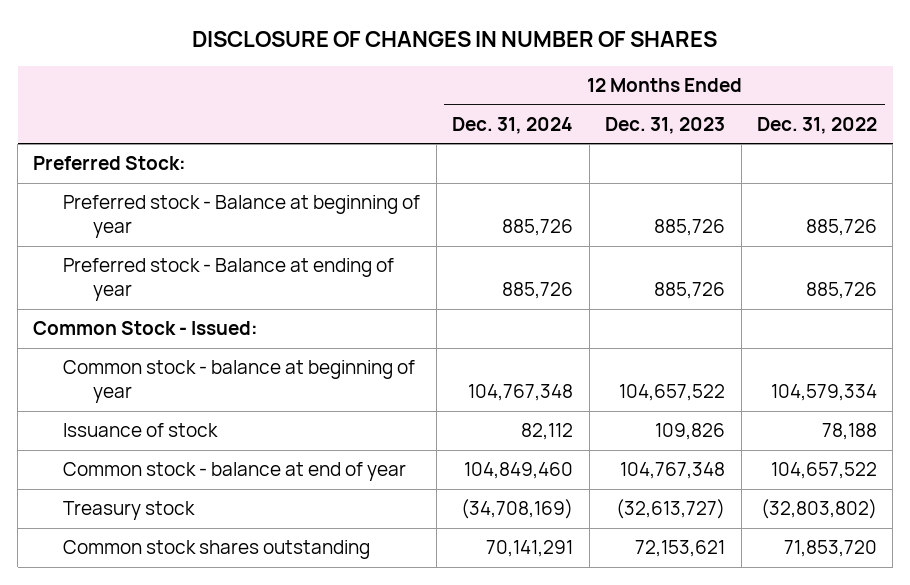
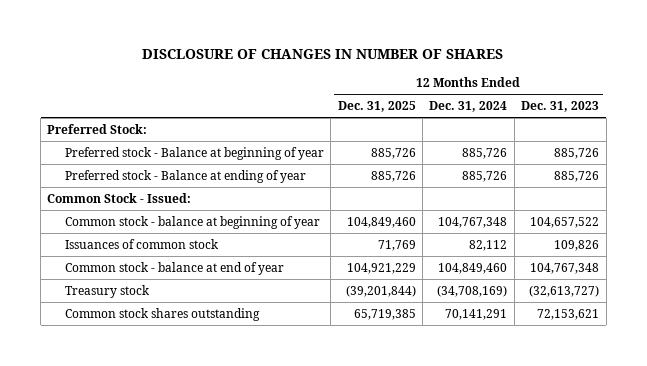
[756,116,877,134] Dec. 31, 2022 -> none
none -> [337,101,416,113] Dec. 31, 2025
[63,423,219,438] Issuance of stock -> [64,238,219,249] Issuances of common stock

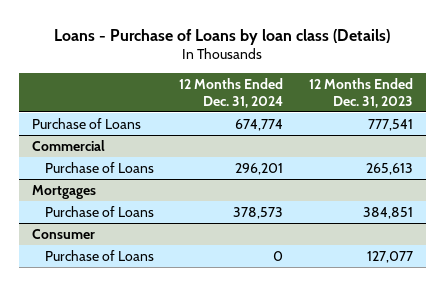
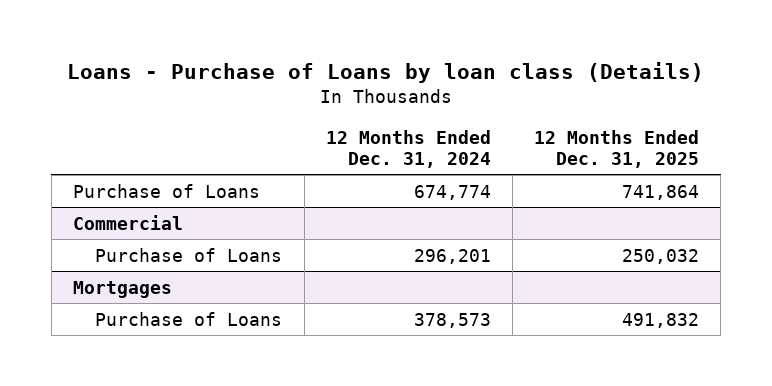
[308,78,413,108] 12 Months Ended Dec. 31, 2023 -> none
none -> [533,130,699,168] 12 Months Ended Dec. 31, 2025
[32,228,96,239] Consumer -> none
[44,249,154,261] Purchase of Loans -> none

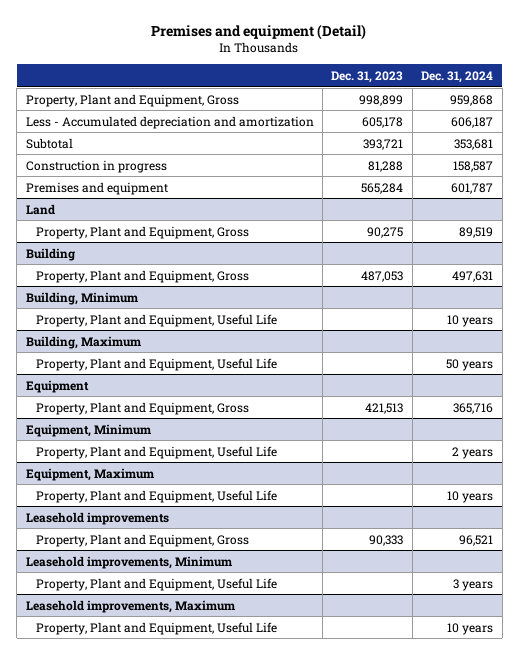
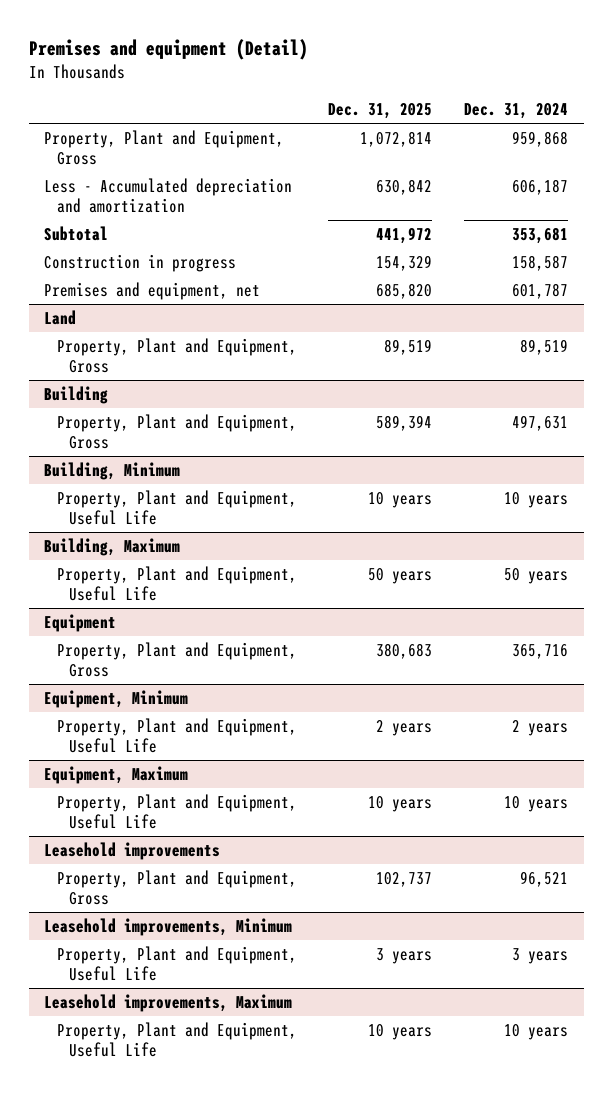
[331,71,404,84] Dec. 31, 2023 -> none
none -> [328,103,433,120] Dec. 31, 2025
[25,181,168,195] Premises and equipment -> [44,282,261,301] Premises and equipment, net

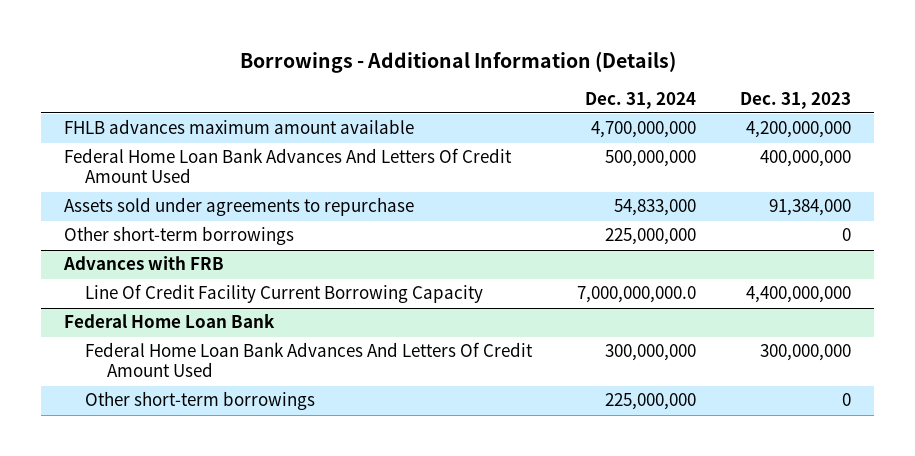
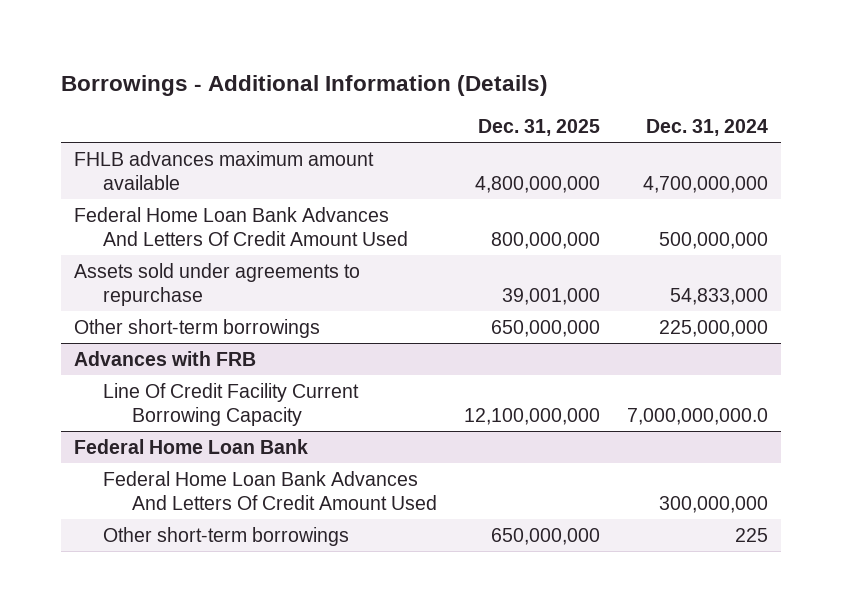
[740,91,852,109] Dec. 31, 2023 -> none
none -> [478,119,601,137] Dec. 31, 2025
[604,393,696,411] 225,000,000 -> [734,527,768,542] 225

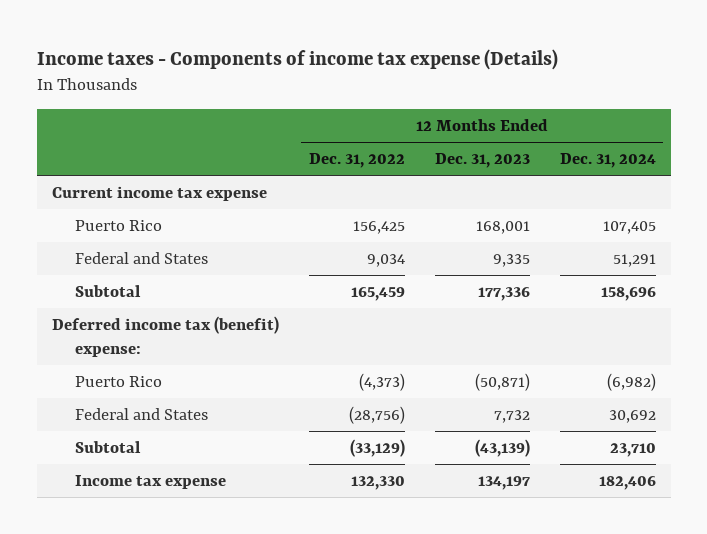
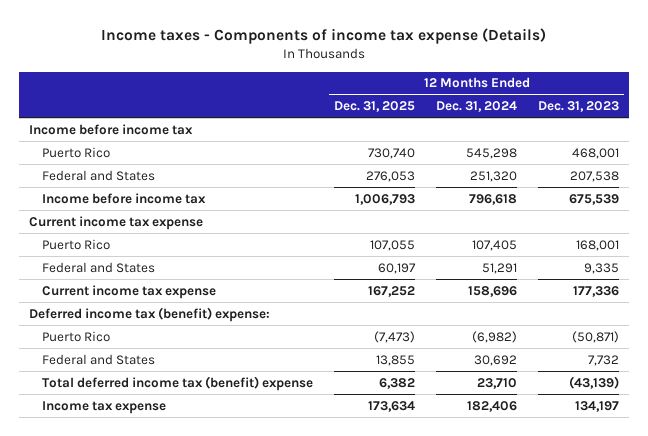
[308,153,405,169] Dec. 31, 2022 -> none
none -> [334,101,416,113] Dec. 31, 2025
none -> [29,123,194,135] Income before income tax
none -> [42,146,111,158] Puerto Rico
none -> [42,169,156,181] Federal and States
none -> [42,192,207,204] Income before income tax
[74,284,141,297] Subtotal -> [42,284,217,299] Current income tax expense
[74,440,141,453] Subtotal -> [42,375,314,391] Total deferred income tax (benefit) expense

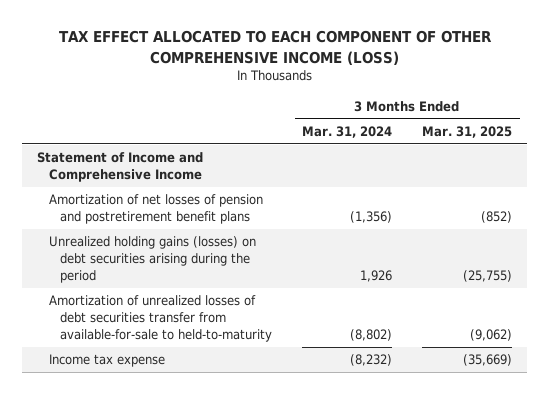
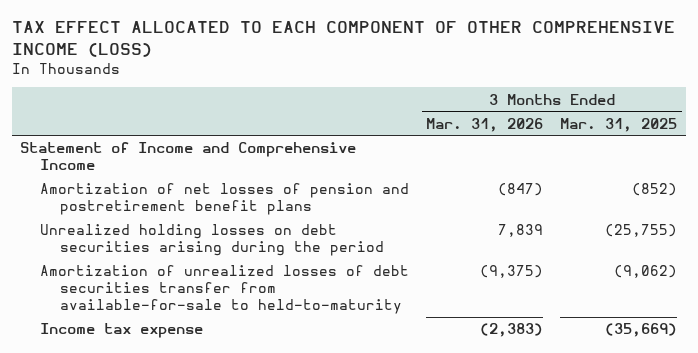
[302,125,393,138] Mar. 31, 2024 -> none
none -> [426,117,544,132] Mar. 31, 2026
[48,236,256,283] Unrealized holding gains (losses) on debt securities arising during the period -> [40,224,385,257] Unrealized holding losses on debt securities arising during the period

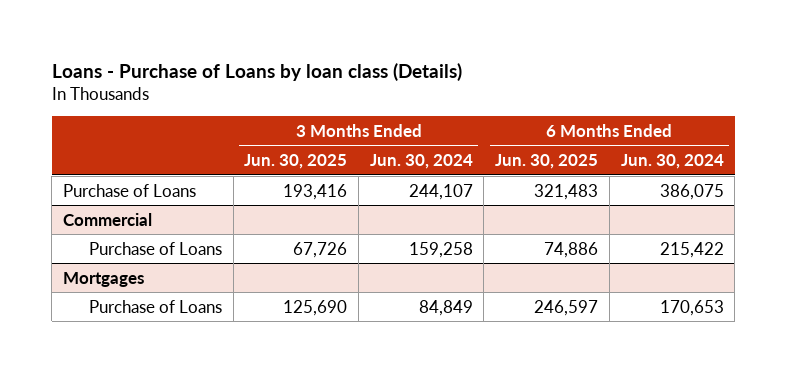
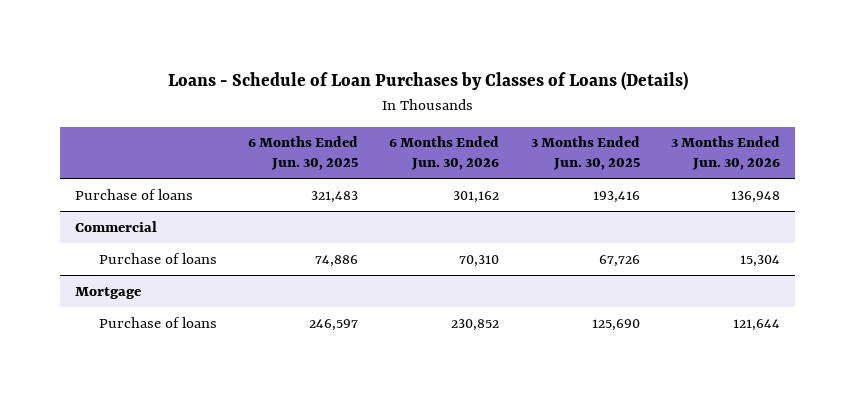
[51,62,462,81] Loans - Purchase of Loans by loan class (Details) -> [167,71,688,91] Loans - Schedule of Loan Purchases by Classes of Loans (Details)
[369,154,473,170] Jun. 30, 2024 -> none
[620,154,724,170] Jun. 30, 2024 -> none
none -> [389,136,500,171] 6 Months Ended Jun. 30, 2026
none -> [670,136,780,171] 3 Months Ended Jun. 30, 2026
[63,183,197,197] Purchase of Loans -> [75,188,194,200] Purchase of loans
[89,241,223,255] Purchase of Loans -> [98,252,217,264] Purchase of loans
[63,271,145,287] Mortgages -> [75,286,142,299] Mortgage
[89,299,223,313] Purchase of Loans -> [98,316,217,328] Purchase of loans

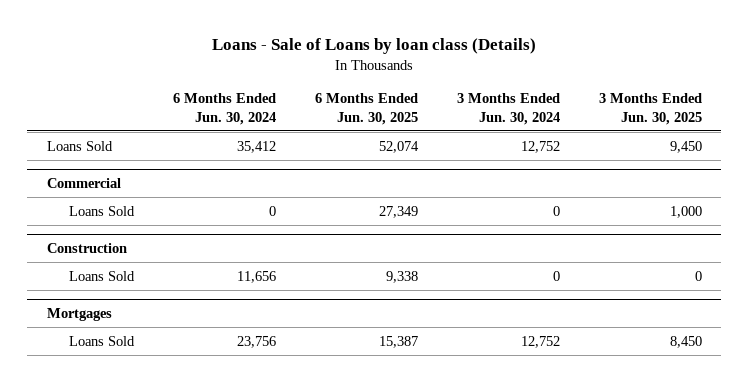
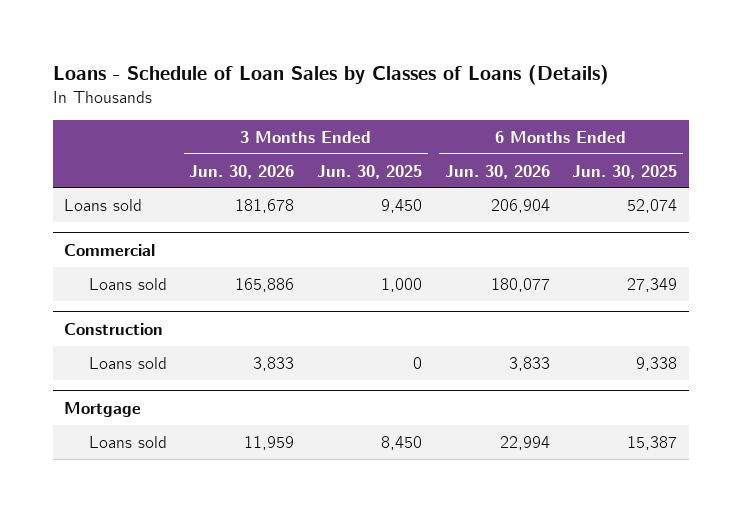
[212,37,537,54] Loans - Sale of Loans by loan class (Details) -> [52,64,609,85] Loans - Schedule of Loan Sales by Classes of Loans (Details)
[173,92,277,125] 6 Months Ended Jun. 30, 2024 -> none
[456,92,560,125] 3 Months Ended Jun. 30, 2024 -> none
none -> [189,164,295,179] Jun. 30, 2026
none -> [444,164,550,179] Jun. 30, 2026
[46,140,113,151] Loans Sold -> [64,198,143,211] Loans sold
[69,205,136,216] Loans Sold -> [88,277,167,290] Loans sold
[69,270,136,281] Loans Sold -> [88,356,167,369] Loans sold
[46,307,112,321] Mortgages -> [64,401,142,417] Mortgage
[69,335,136,346] Loans Sold -> [88,435,167,448] Loans sold

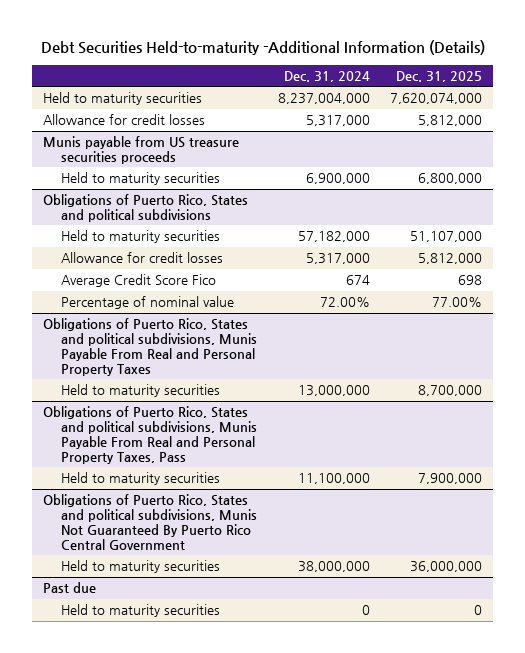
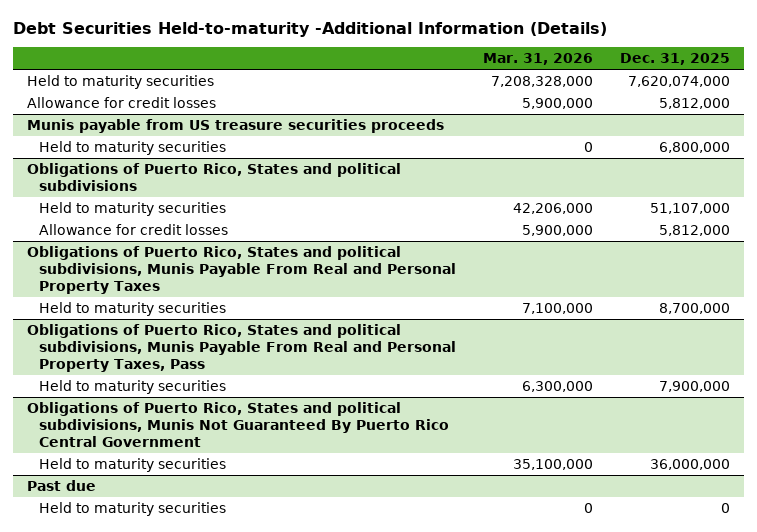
[283,70,370,82] Dec. 31, 2024 -> none
none -> [483,53,594,66] Mar. 31, 2026
[60,274,216,288] Average Credit Score Fico -> none
[60,296,234,310] Percentage of nominal value -> none

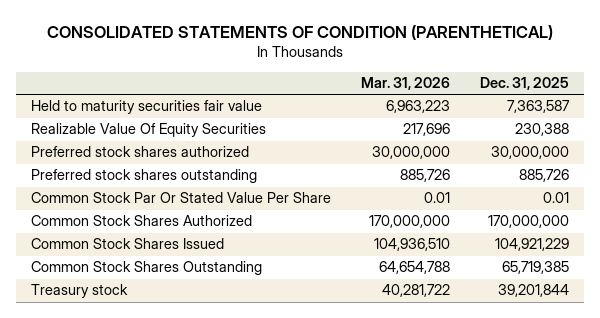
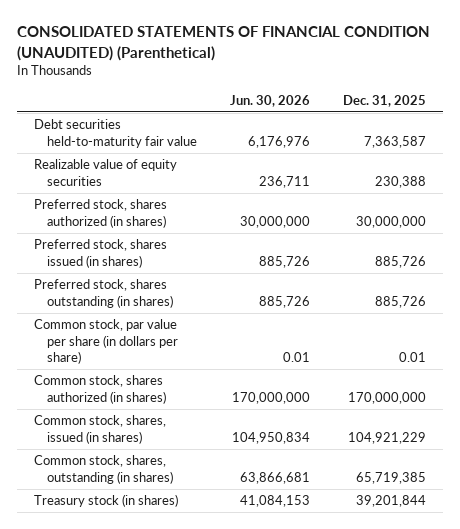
[47,25,554,41] CONSOLIDATED STATEMENTS OF CONDITION (PARENTHETICAL) -> [17,26,431,61] CONSOLIDATED STATEMENTS OF FINANCIAL CONDITION (UNAUDITED) (Parenthetical)
[361,77,451,91] Mar. 31, 2026 -> none
none -> [230,94,311,107] Jun. 30, 2026
[31,100,263,115] Held to maturity securities fair value -> [33,119,198,148] Debt securities held-to-maturity fair value
[31,123,267,138] Realizable Value Of Equity Securities -> [33,159,177,186] Realizable value of equity securities
[31,146,250,158] Preferred stock shares authorized -> [33,199,167,228] Preferred stock, shares authorized (in shares)
none -> [33,239,167,268] Preferred stock, shares issued (in shares)
[31,169,258,184] Preferred stock shares outstanding -> [33,279,174,308] Preferred stock, shares outstanding (in shares)
[31,192,332,204] Common Stock Par Or Stated Value Per Share -> [33,319,179,365] Common stock, par value per share (in dollars per share)
[31,215,253,227] Common Stock Shares Authorized -> [33,375,167,404] Common stock, shares authorized (in shares)
[31,238,225,250] Common Stock Shares Issued -> [33,415,166,444] Common stock, shares, issued (in shares)
[31,261,263,276] Common Stock Shares Outstanding -> [33,455,174,484] Common stock, shares, outstanding (in shares)
[31,284,129,299] Treasury stock -> [33,494,178,508] Treasury stock (in shares)

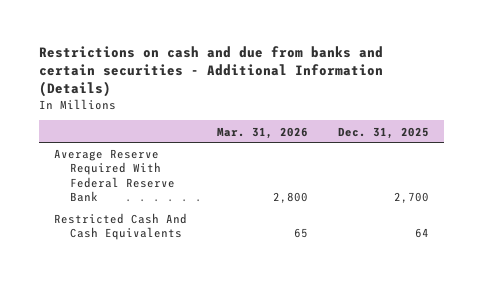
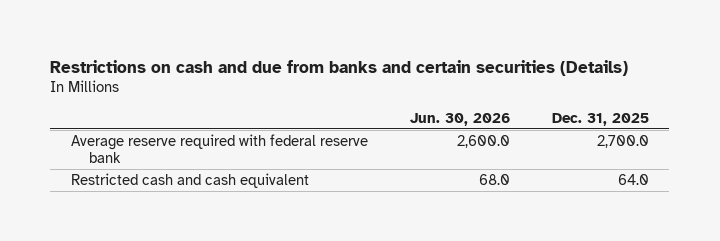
[39,46,384,98] Restrictions on cash and due from banks and certain securities - Additional Information (Details) -> [50,59,629,76] Restrictions on cash and due from banks and certain securities (Details)
[216,126,308,139] Mar. 31, 2026 -> none
none -> [409,112,510,126] Jun. 30, 2026
[54,149,175,203] Average Reserve Required With Federal Reserve Bank -> [71,134,369,163] Average reserve required with federal reserve bank
[393,192,429,204] 2,700 -> [596,135,649,149] 2,700.0
[54,213,188,241] Restricted Cash And Cash Equivalents -> [71,173,310,189] Restricted cash and cash equivalent
[414,228,429,239] 64 -> [617,174,649,186] 64.0

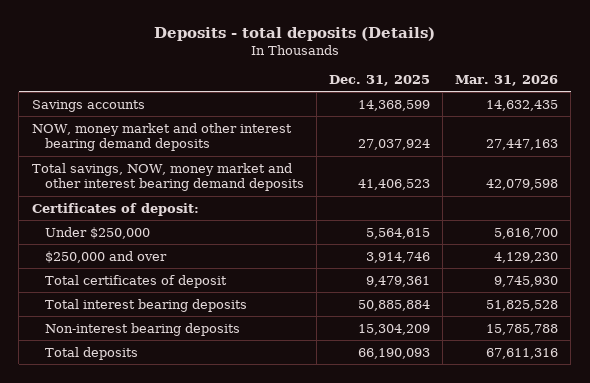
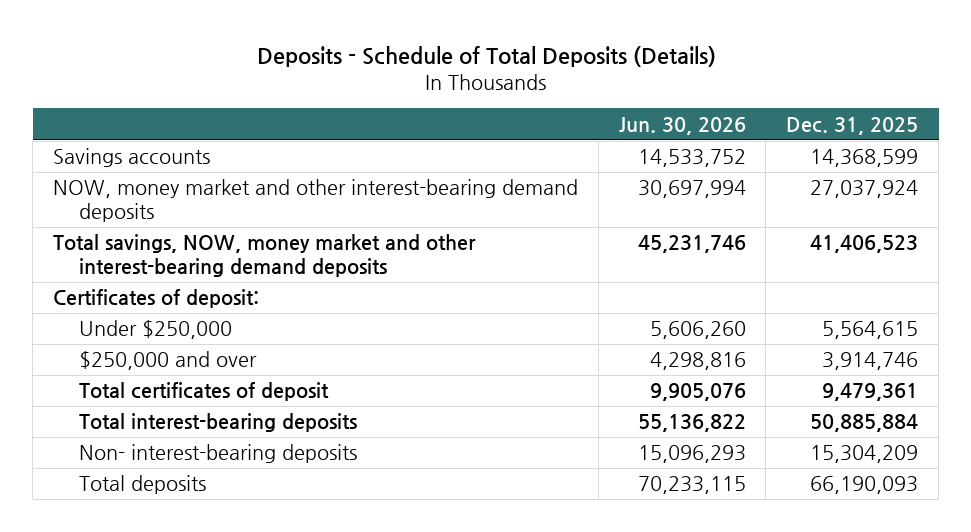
[153,27,435,42] Deposits - total deposits (Details) -> [256,45,716,67] Deposits - Schedule of Total Deposits (Details)
[455,74,559,86] Mar. 31, 2026 -> none
none -> [618,116,746,135] Jun. 30, 2026
[31,122,292,152] NOW, money market and other interest bearing demand deposits -> [53,179,579,222] NOW, money market and other interest-bearing demand deposits
[31,162,304,192] Total savings, NOW, money market and other interest bearing demand deposits -> [53,234,477,277] Total savings, NOW, money market and other interest-bearing demand deposits
[44,298,247,312] Total interest bearing deposits -> [78,413,357,433] Total interest-bearing deposits
[44,322,240,336] Non-interest bearing deposits -> [78,444,357,464] Non- interest-bearing deposits

